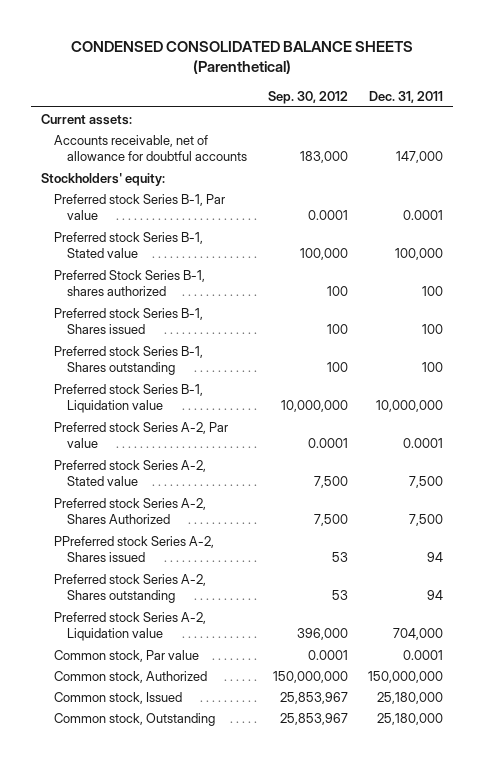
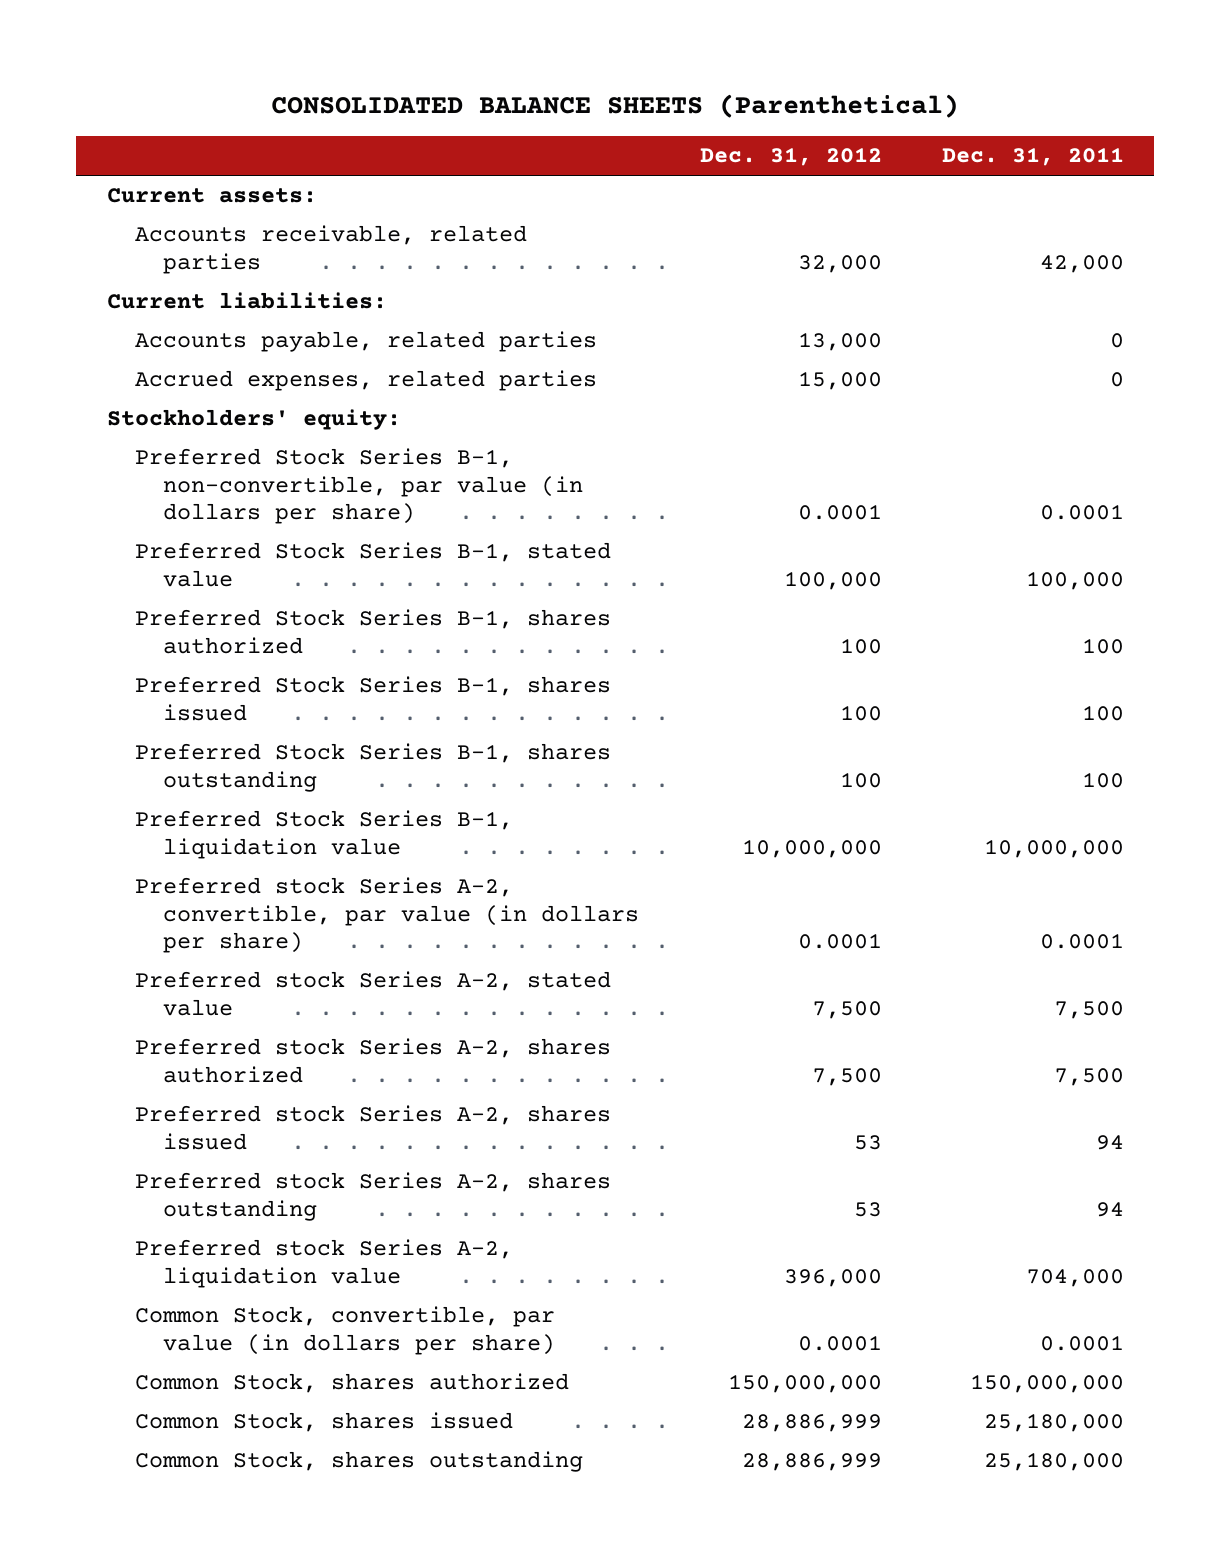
[70,40,413,75] CONDENSED CONSOLIDATED BALANCE SHEETS (Parenthetical) -> [271,93,960,118] CONSOLIDATED BALANCE SHEETS (Parenthetical)
[267,90,348,104] Sep. 30, 2012 -> none
none -> [699,147,882,167] Dec. 31, 2012
[54,134,248,161] Accounts receivable, net of allowance for doubtful accounts -> none
none -> [134,225,527,274] Accounts receivable, related parties
none -> [106,292,387,310] Current liabilities:
none -> [134,331,597,353] Accounts payable, related parties
none -> [134,370,597,392] Accrued expenses, related parties
[54,193,226,220] Preferred stock Series B-1, Par value -> [134,448,583,525] Preferred Stock Series B-1, non-convertible, par value (in dollars per share)
[54,231,204,258] Preferred stock Series B-1, Stated value -> [134,542,611,587] Preferred Stock Series B-1, stated value
[54,307,204,334] Preferred stock Series B-1, Shares issued -> [134,676,611,721] Preferred Stock Series B-1, shares issued
[54,345,204,375] Preferred stock Series B-1, Shares outstanding -> [134,743,611,792] Preferred Stock Series B-1, shares outstanding
[54,383,204,413] Preferred stock Series B-1, Liquidation value -> [134,810,513,859] Preferred Stock Series B-1, liquidation value
[54,421,229,448] Preferred stock Series A-2, Par value -> [134,877,639,954] Preferred stock Series A-2, convertible, par value (in dollars per share)
[54,459,207,486] Preferred stock Series A-2, Stated value -> [134,971,611,1016] Preferred stock Series A-2, stated value
[54,497,207,524] Preferred stock Series A-2, Shares Authorized -> [134,1038,611,1083] Preferred stock Series A-2, shares authorized
[54,535,215,562] PPreferred stock Series A-2, Shares issued -> [134,1105,611,1150] Preferred stock Series A-2, shares issued
[54,573,207,603] Preferred stock Series A-2, Shares outstanding -> [134,1172,611,1221] Preferred stock Series A-2, shares outstanding
[54,611,207,641] Preferred stock Series A-2, Liquidation value -> [134,1239,513,1288] Preferred stock Series A-2, liquidation value
[54,649,200,662] Common stock, Par value -> [134,1306,555,1355] Common Stock, convertible, par value (in dollars per share)
[54,670,208,683] Common stock, Authorized -> [134,1373,569,1394] Common Stock, shares authorized
[54,691,183,704] Common stock, Issued -> [134,1412,513,1433] Common Stock, shares issued
[54,712,216,726] Common stock, Outstanding -> [134,1451,583,1473] Common Stock, shares outstanding

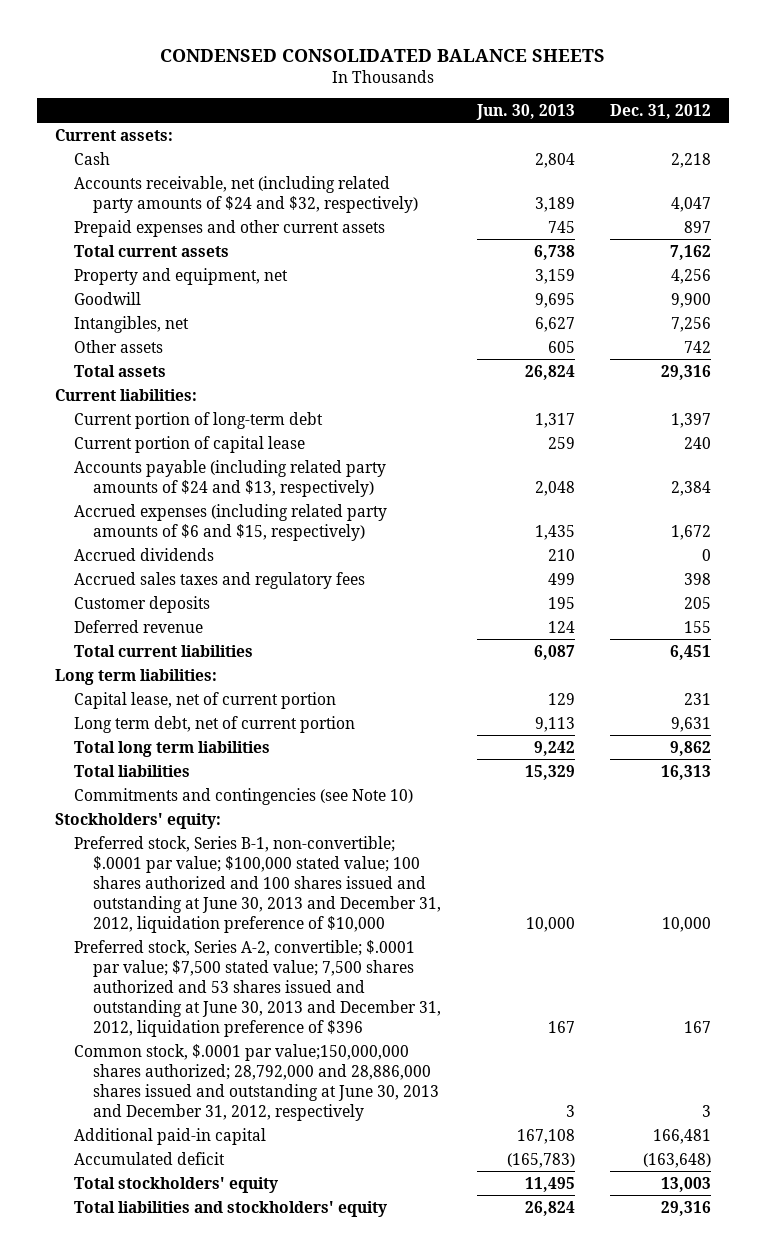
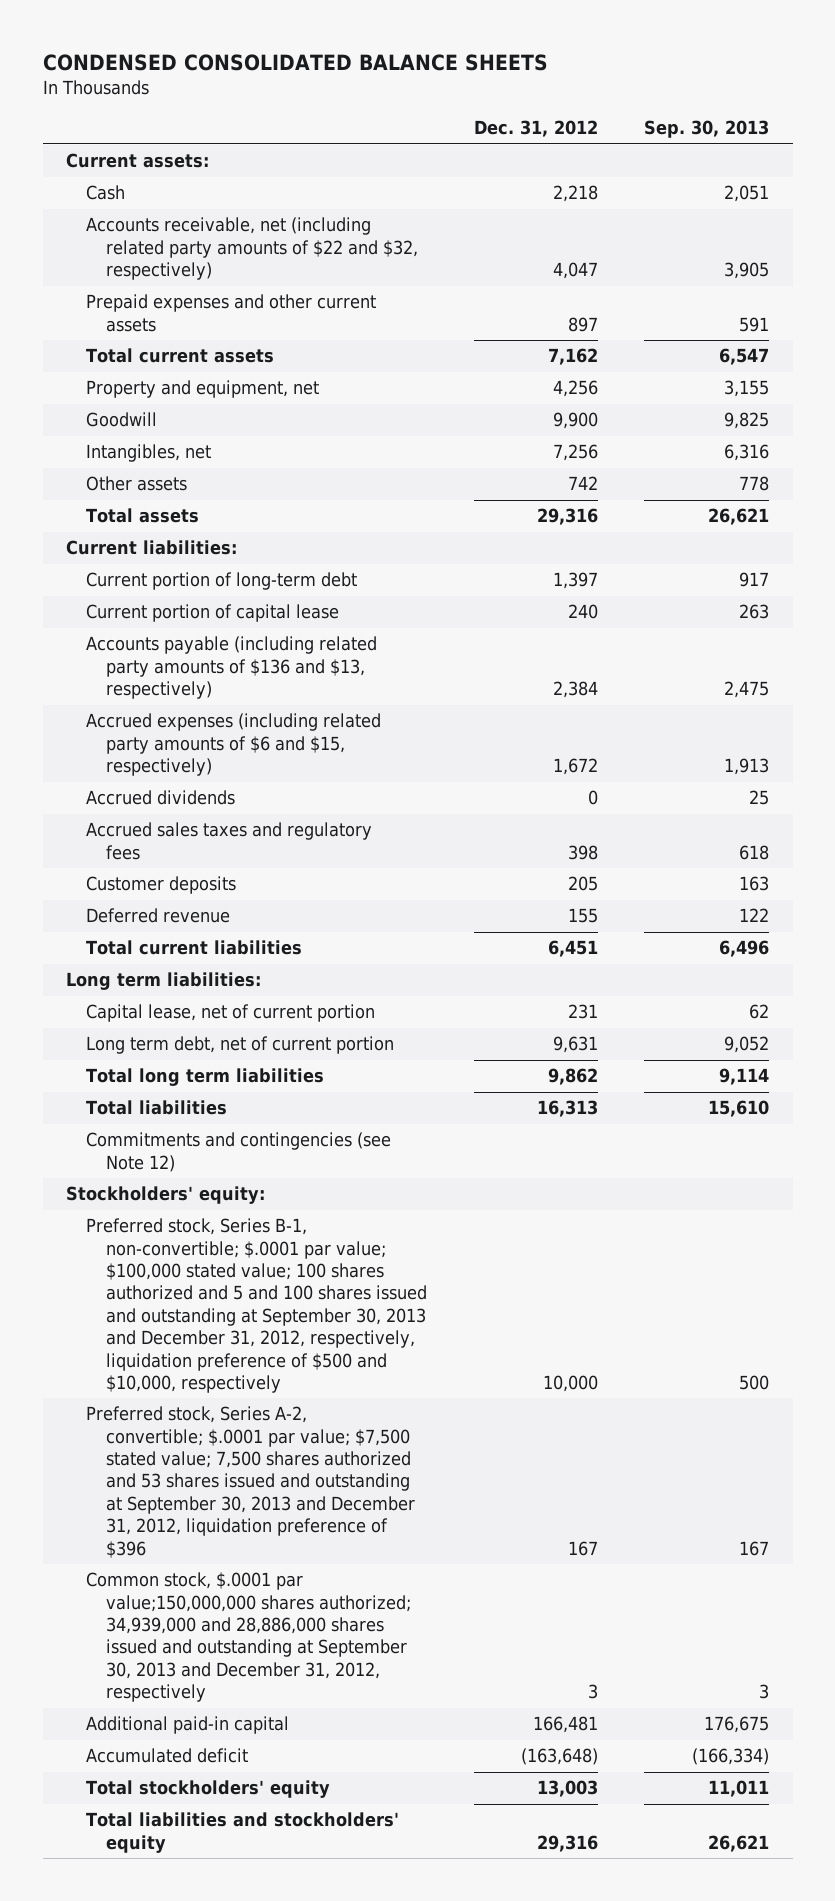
[475,104,575,121] Jun. 30, 2013 -> none
none -> [644,120,770,139] Sep. 30, 2013
[74,175,419,213] Accounts receivable, net (including related party amounts of $24 and $32, respectively) -> [86,217,419,281] Accounts receivable, net (including related party amounts of $22 and $32, respectively)
[74,459,387,497] Accounts payable (including related party amounts of $24 and $13, respectively) -> [86,636,378,700] Accounts payable (including related party amounts of $136 and $13, respectively)
[74,787,414,805] Commitments and contingencies (see Note 10) -> [86,1132,392,1172] Commitments and contingencies (see Note 12)
[74,835,442,933] Preferred stock, Series B-1, non-convertible; $.0001 par value; $100,000 stated value; 100 shares authorized and 100 shares issued and outstanding at June 30, 2013 and December 31, 2012, liquidation preference of $10,000 -> [86,1218,428,1393] Preferred stock, Series B-1, non-convertible; $.0001 par value; $100,000 stated value; 100 shares authorized and 5 and 100 shares issued and outstanding at September 30, 2013 and December 31, 2012, respectively, liquidation preference of $500 and $10,000, respectively
[74,939,442,1037] Preferred stock, Series A-2, convertible; $.0001 par value; $7,500 stated value; 7,500 shares authorized and 53 shares issued and outstanding at June 30, 2013 and December 31, 2012, liquidation preference of $396 -> [86,1406,416,1558] Preferred stock, Series A-2, convertible; $.0001 par value; $7,500 stated value; 7,500 shares authorized and 53 shares issued and outstanding at September 30, 2013 and December 31, 2012, liquidation preference of $396
[74,1043,440,1121] Common stock, $.0001 par value;150,000,000 shares authorized; 28,792,000 and 28,886,000 shares issued and outstanding at June 30, 2013 and December 31, 2012, respectively -> [86,1572,412,1703] Common stock, $.0001 par value;150,000,000 shares authorized; 34,939,000 and 28,886,000 shares issued and outstanding at September 30, 2013 and December 31, 2012, respectively

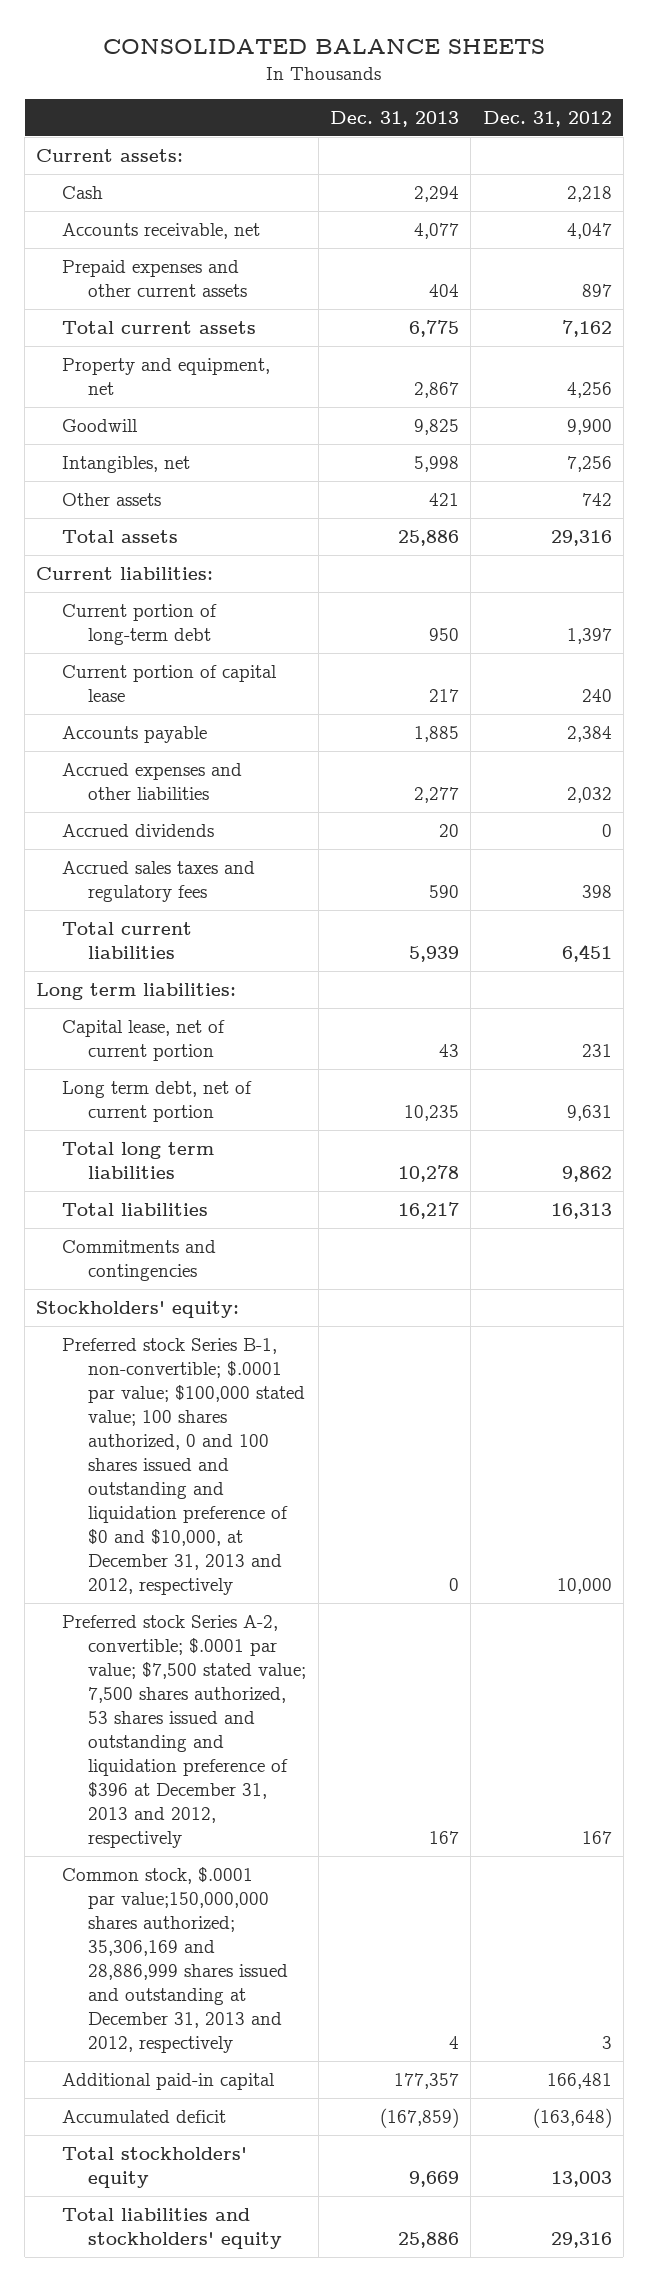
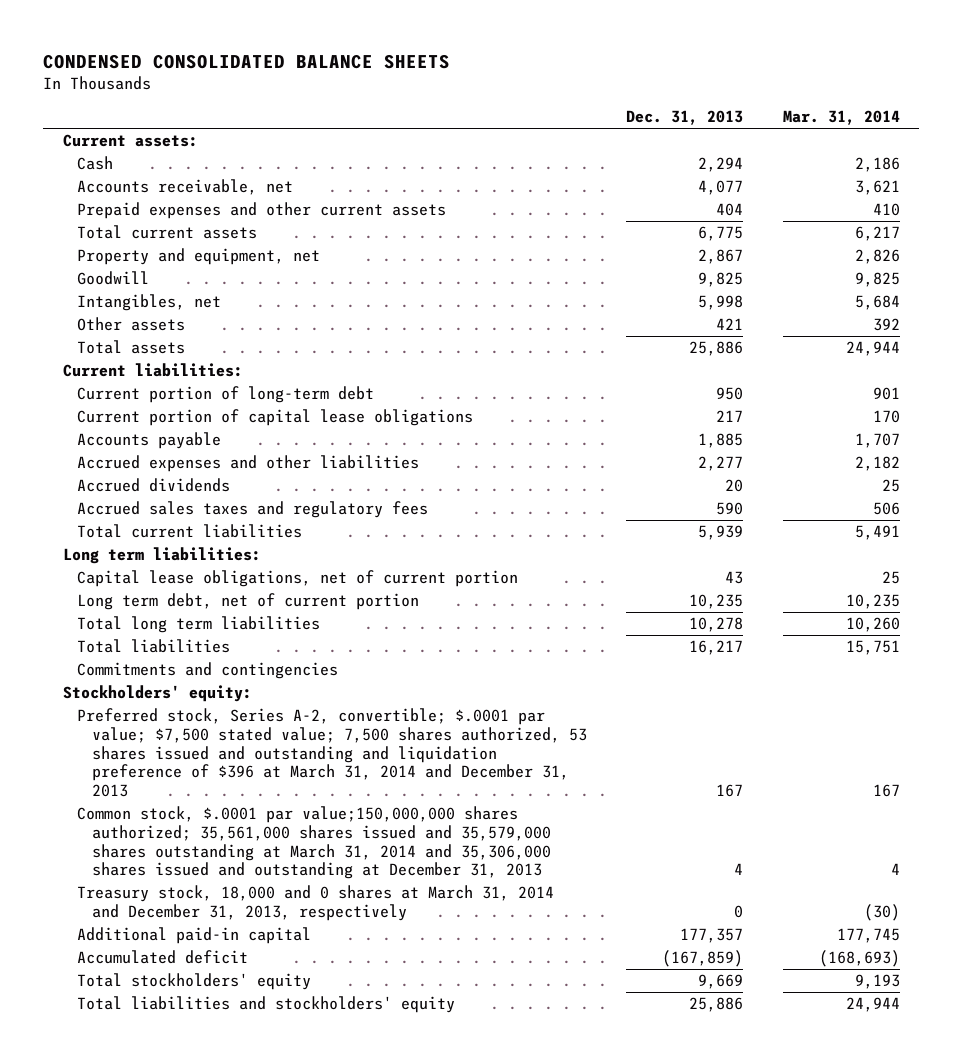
[102,39,545,55] CONSOLIDATED BALANCE SHEETS -> [42,53,450,69] CONDENSED CONSOLIDATED BALANCE SHEETS
[482,110,612,127] Dec. 31, 2012 -> none
none -> [782,110,900,126] Mar. 31, 2014
[62,665,278,702] Current portion of capital lease -> [77,409,474,427] Current portion of capital lease obligations
[62,1020,226,1061] Capital lease, net of current portion -> [77,570,519,588] Capital lease obligations, net of current portion
[62,1615,307,1848] Preferred stock Series A-2, convertible; $.0001 par value; $7,500 stated value; 7,500 shares authorized, 53 shares issued and outstanding and liquidation preference of $396 at December 31, 2013 and 2012, respectively -> none
[62,1338,306,1595] Preferred stock Series B-1, non-convertible; $.0001 par value; $100,000 stated value; 100 shares authorized, 0 and 100 shares issued and outstanding and liquidation preference of $0 and $10,000, at December 31, 2013 and 2012, respectively -> [77,708,587,797] Preferred stock, Series A-2, convertible; $.0001 par value; $7,500 stated value; 7,500 shares authorized, 53 shares issued and outstanding and liquidation preference of $396 at March 31, 2014 and December 31, 2013
[448,1577,459,1591] 0 -> [716,783,744,797] 167
[62,1867,289,2053] Common stock, $.0001 par value;150,000,000 shares authorized; 35,306,169 and 28,886,999 shares issued and outstanding at December 31, 2013 and 2012, respectively -> [77,806,551,880] Common stock, $.0001 par value;150,000,000 shares authorized; 35,561,000 shares issued and 35,579,000 shares outstanding at March 31, 2014 and 35,306,000 shares issued and outstanding at December 31, 2013
none -> [77,885,555,921] Treasury stock, 18,000 and 0 shares at March 31, 2014 and December 31, 2013, respectively

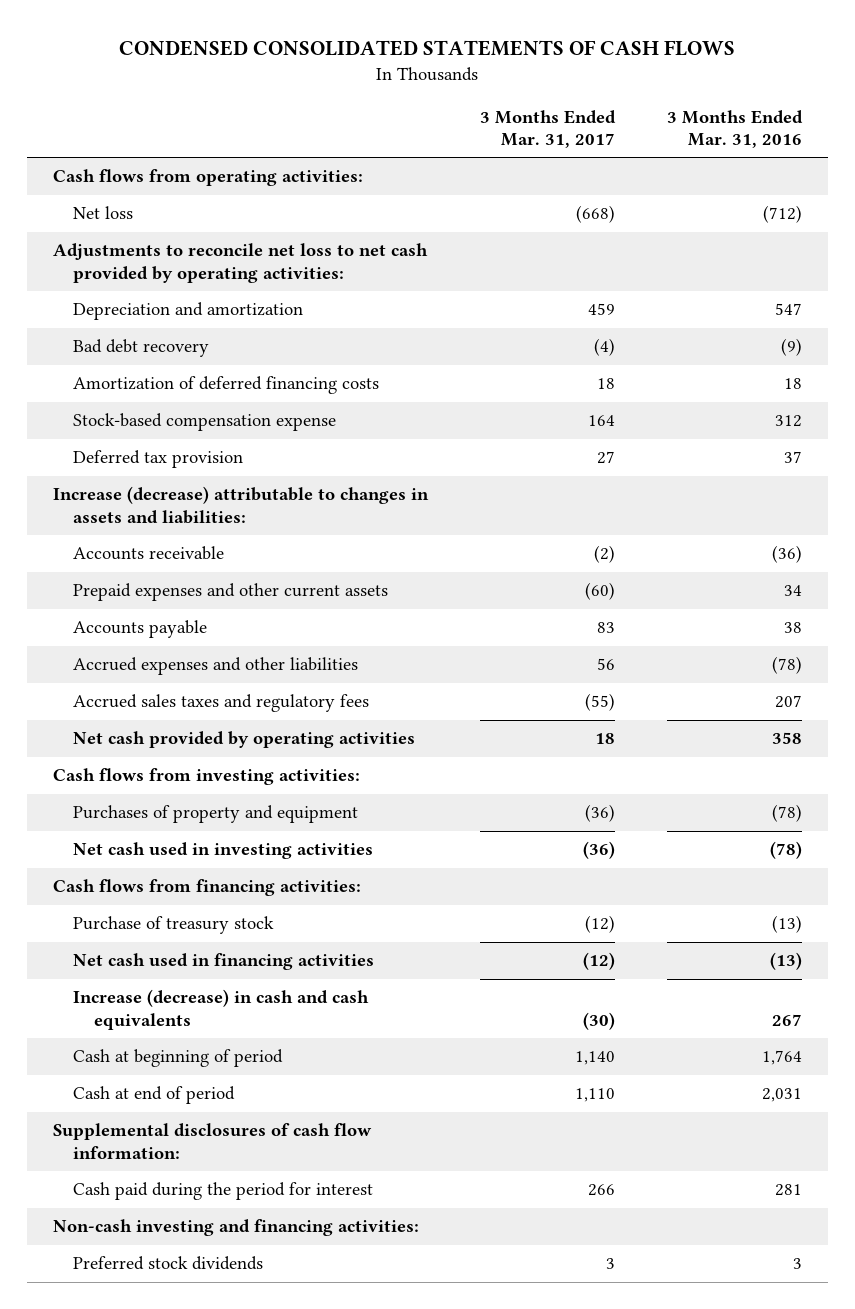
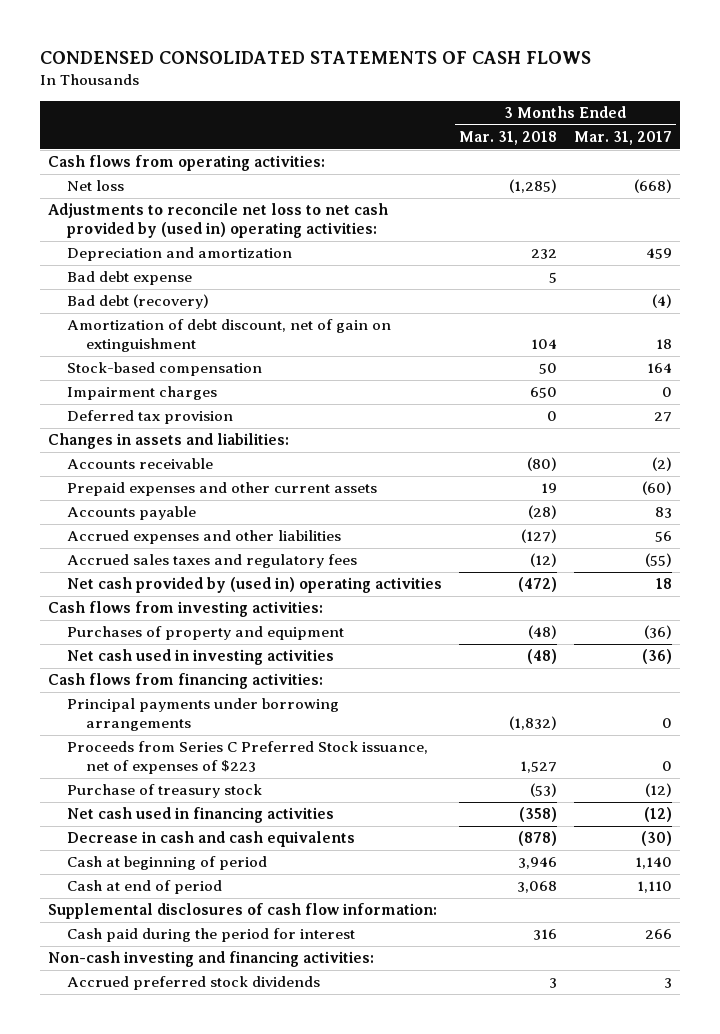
[667,109,804,148] 3 Months Ended Mar. 31, 2016 -> none
none -> [459,130,558,145] Mar. 31, 2018
[52,243,428,283] Adjustments to reconcile net loss to net cash provided by operating activities: -> [48,203,389,239] Adjustments to reconcile net loss to net cash provided by (used in) operating activities:
[73,376,380,395] Amortization of deferred financing costs -> none
none -> [67,271,193,286] Bad debt expense
[73,339,210,358] Bad debt recovery -> [67,294,210,310] Bad debt (recovery)
none -> [67,319,392,353] Amortization of debt discount, net of gain on extinguishment
[73,413,337,432] Stock-based compensation expense -> [67,362,263,377] Stock-based compensation
none -> [67,386,218,401] Impairment charges
[52,486,429,524] Increase (decrease) attributable to changes in assets and liabilities: -> [48,433,290,450] Changes in assets and liabilities:
[73,731,416,749] Net cash provided by operating activities -> [67,577,443,594] Net cash provided by (used in) operating activities
none -> [67,698,340,732] Principal payments under borrowing arrangements
none -> [67,741,429,775] Proceeds from Series C Preferred Stock issuance, net of expenses of $223
[73,989,370,1030] Increase (decrease) in cash and cash equivalents -> [67,831,356,848] Decrease in cash and cash equivalents
[73,1256,264,1271] Preferred stock dividends -> [67,976,321,991] Accrued preferred stock dividends

